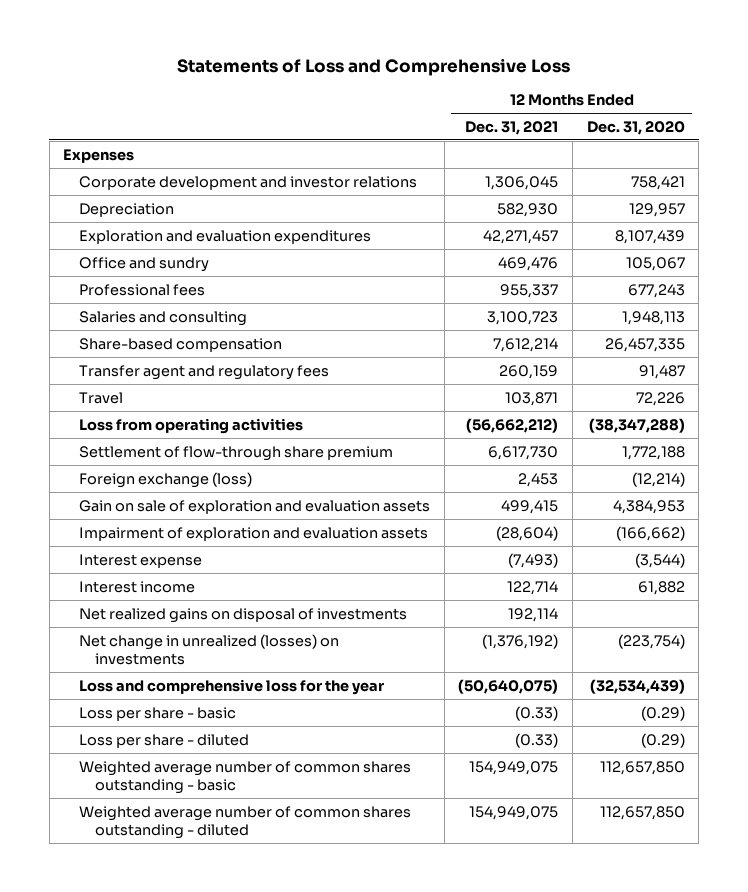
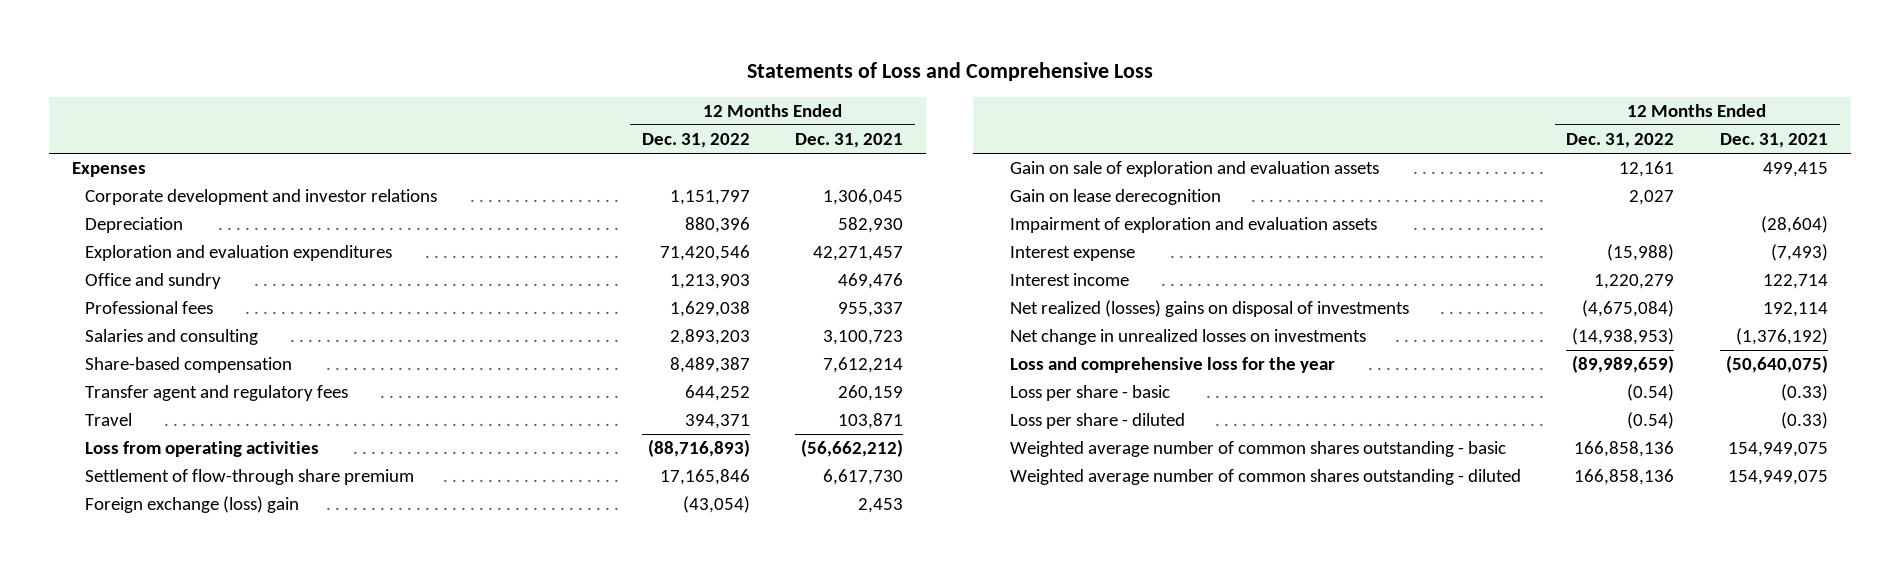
[586,120,685,135] Dec. 31, 2020 -> none
none -> [641,133,750,149] Dec. 31, 2022
[79,471,253,488] Foreign exchange (loss) -> [84,496,299,514] Foreign exchange (loss) gain
none -> [1009,189,1221,206] Gain on lease derecognition
[79,607,408,623] Net realized gains on disposal of investments -> [1009,300,1409,318] Net realized (losses) gains on disposal of investments
[79,633,340,665] Net change in unrealized (losses) on investments -> [1009,329,1366,346] Net change in unrealized losses on investments

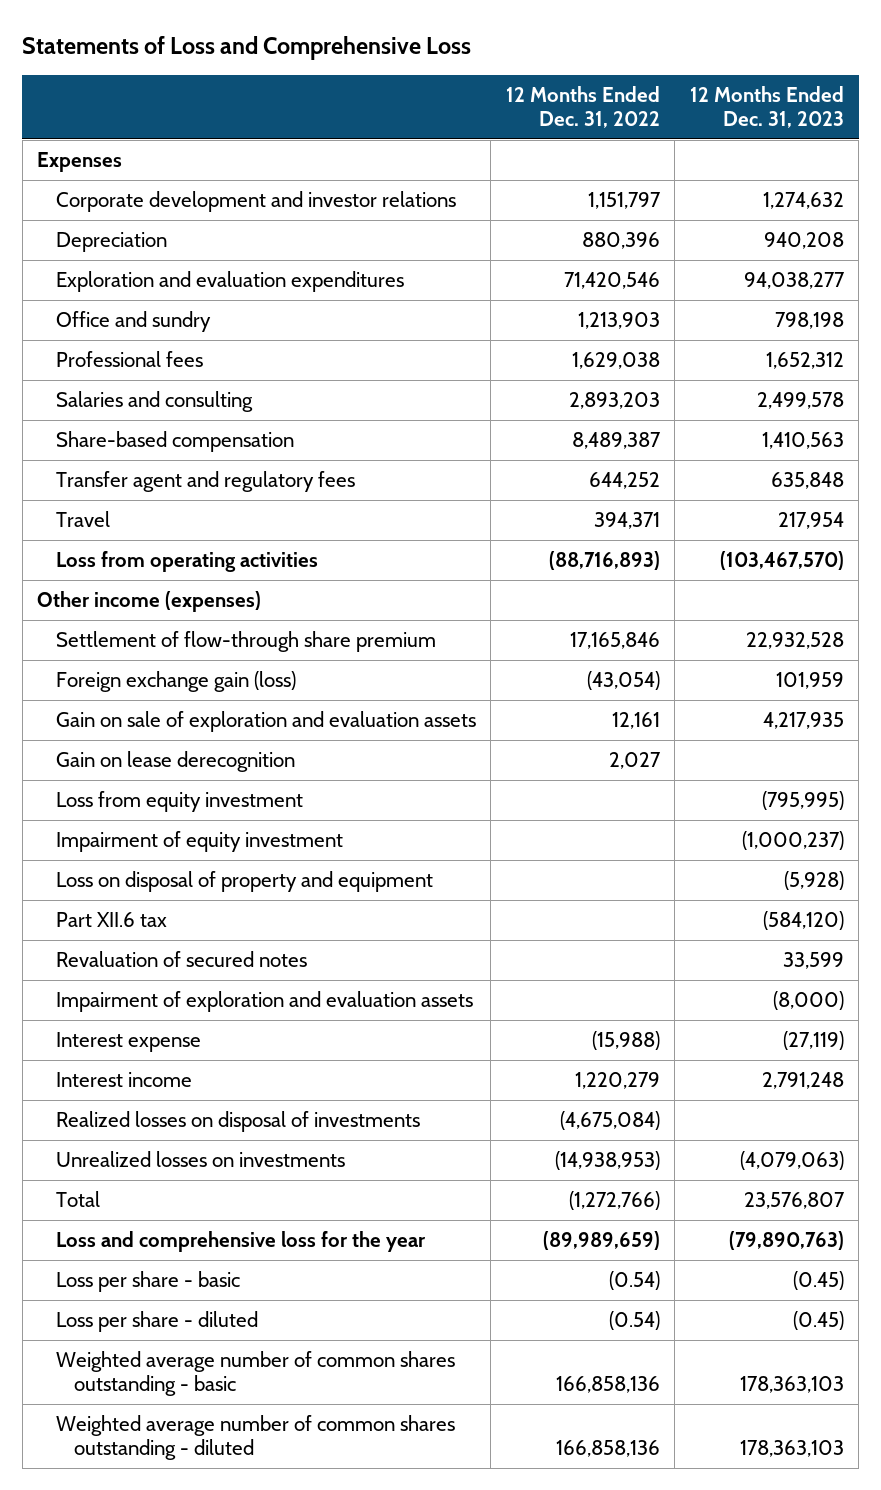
[795,133,904,149] Dec. 31, 2021 -> none
none -> [689,85,844,128] 12 Months Ended Dec. 31, 2023
none -> [37,591,262,613] Other income (expenses)
[84,496,299,514] Foreign exchange (loss) gain -> [55,671,296,693] Foreign exchange gain (loss)
none -> [55,791,303,813] Loss from equity investment
none -> [55,831,343,853] Impairment of equity investment
none -> [55,871,433,893] Loss on disposal of property and equipment
none -> [55,912,167,928] Part XII.6 tax
none -> [55,951,307,968] Revaluation of secured notes
[1009,300,1409,318] Net realized (losses) gains on disposal of investments -> [55,1111,420,1133] Realized losses on disposal of investments
[1009,329,1366,346] Net change in unrealized losses on investments -> [55,1151,345,1168] Unrealized losses on investments
none -> [55,1191,100,1208] Total

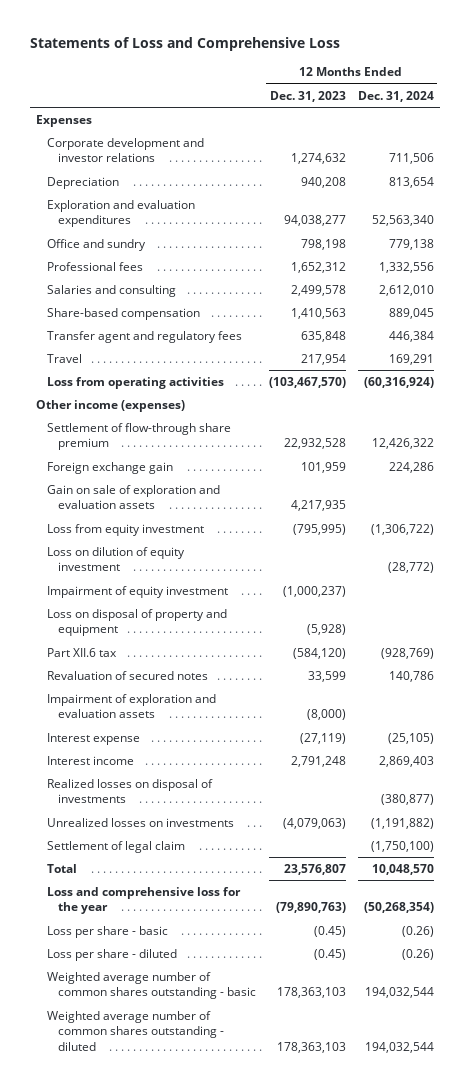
[505,85,660,128] 12 Months Ended Dec. 31, 2022 -> none
none -> [358,90,435,102] Dec. 31, 2024
[55,671,296,693] Foreign exchange gain (loss) -> [47,461,174,474] Foreign exchange gain
[55,751,295,773] Gain on lease derecognition -> none
none -> [47,546,186,572] Loss on dilution of equity investment
none -> [47,840,186,853] Settlement of legal claim

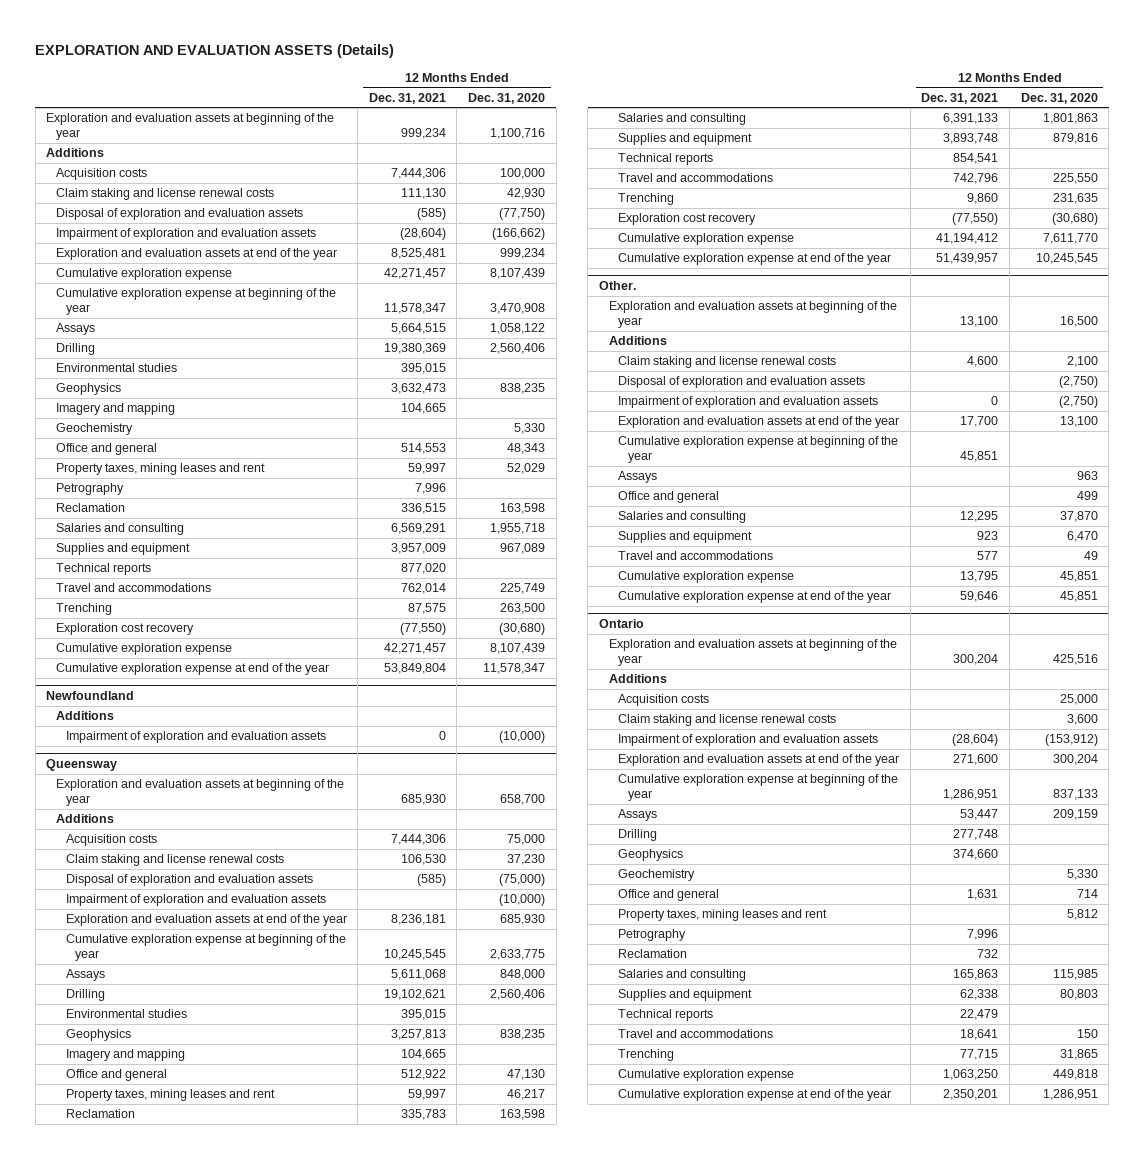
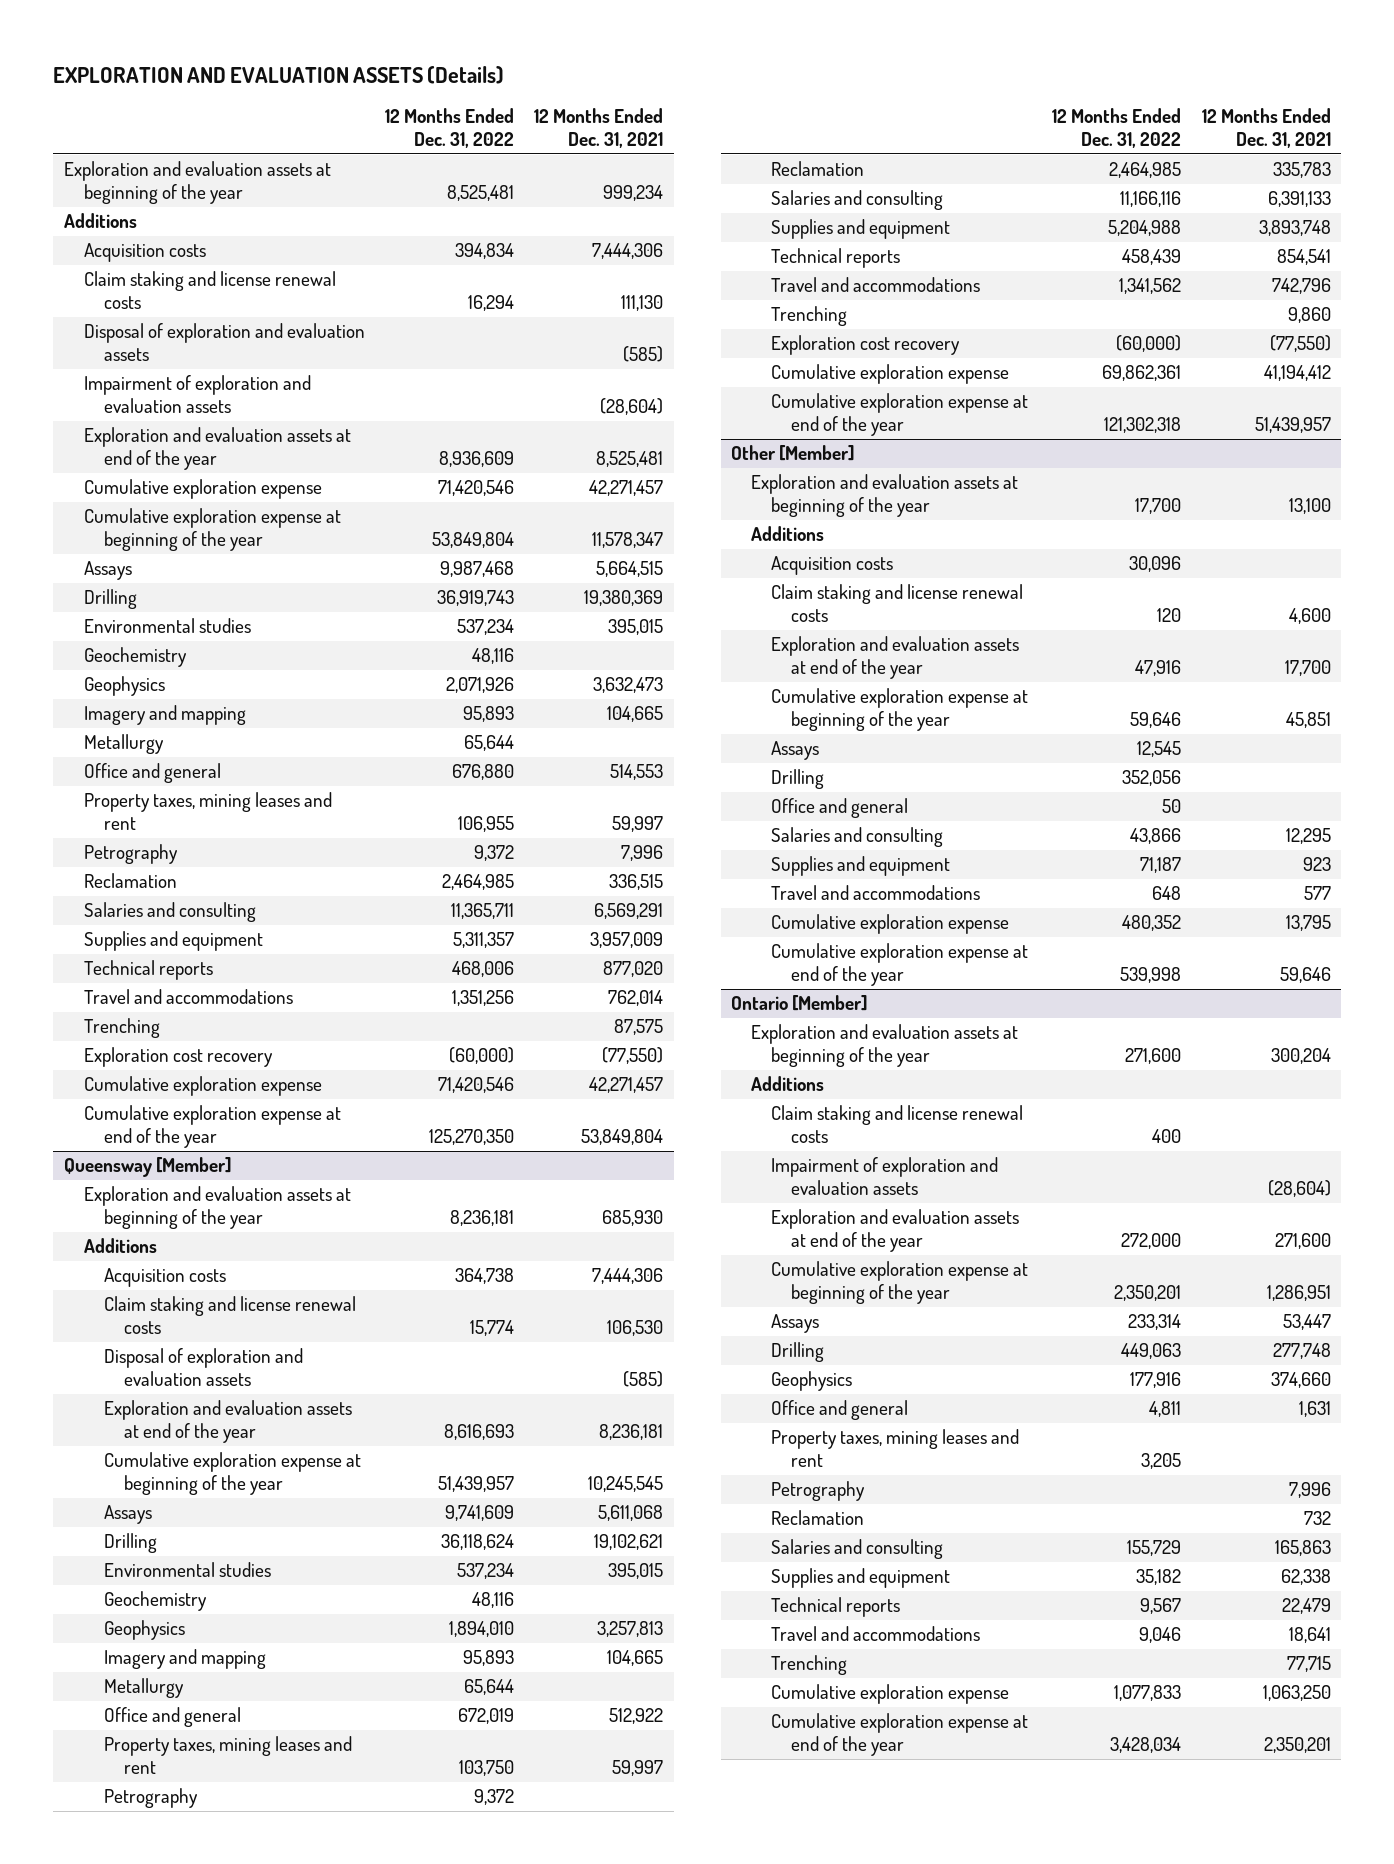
[467,92,545,104] Dec. 31, 2020 -> none
none -> [385,108,515,149] 12 Months Ended Dec. 31, 2022
[55,423,133,436] Geochemistry -> [83,647,187,668] Geochemistry
none -> [83,734,164,755] Metallurgy
[46,690,135,700] Newfoundland -> none
[55,711,114,721] Additions -> none
[65,731,326,744] Impairment of exploration and evaluation assets -> none
[46,758,118,771] Queensway -> [63,1157,232,1178] Queensway [Member]
[65,894,326,907] Impairment of exploration and evaluation assets -> none
none -> [103,1591,207,1612] Geochemistry
none -> [103,1678,184,1699] Metallurgy
none -> [103,1788,198,1809] Petrography
[598,280,636,290] Other. -> [731,445,856,462] Other [Member]
none -> [770,556,893,576] Acquisition costs
[618,376,866,389] Disposal of exploration and evaluation assets -> none
[618,396,879,409] Impairment of exploration and evaluation assets -> none
none -> [770,769,824,790] Drilling
[598,618,644,628] Ontario -> [731,995,869,1012] Ontario [Member]
[618,694,710,707] Acquisition costs -> none
[618,869,696,882] Geochemistry -> none

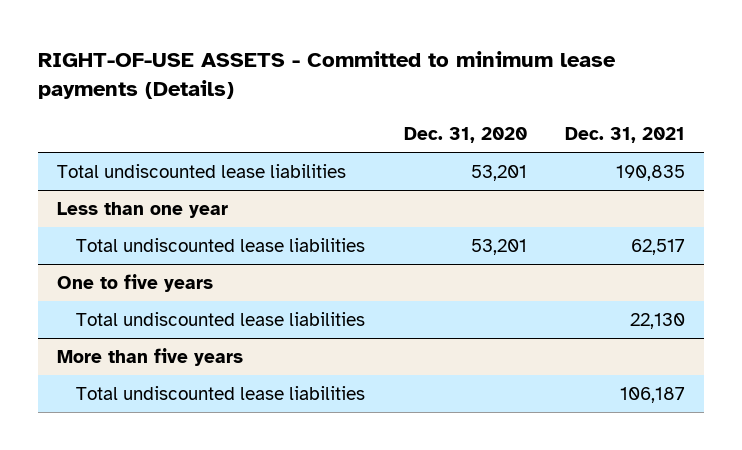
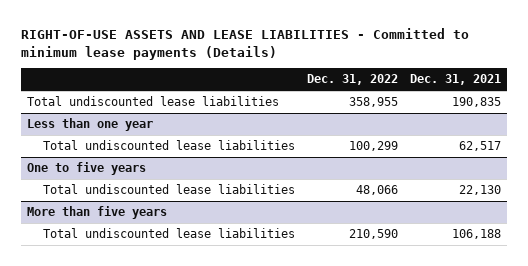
[37,51,616,100] RIGHT-OF-USE ASSETS - Committed to minimum lease payments (Details) -> [21,28,470,60] RIGHT-OF-USE ASSETS AND LEASE LIABILITIES - Committed to minimum lease payments (Details)
[403,127,527,144] Dec. 31, 2020 -> none
none -> [306,74,398,86] Dec. 31, 2022
[619,386,685,403] 106,187 -> [451,229,501,240] 106,188

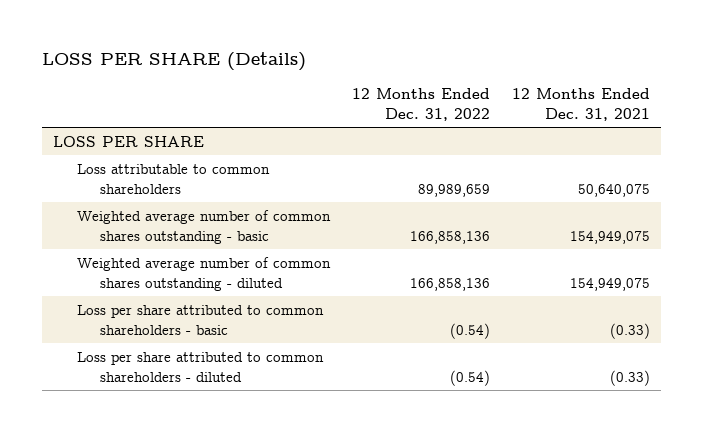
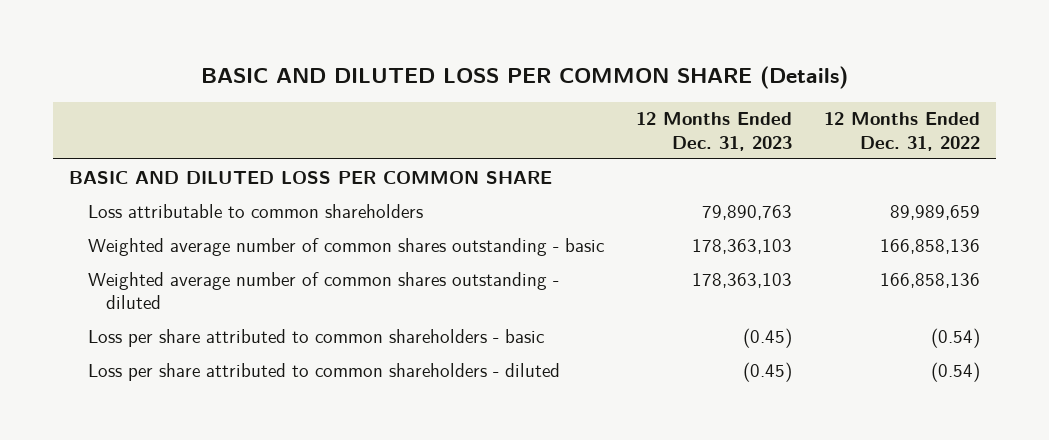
[41,52,306,72] LOSS PER SHARE (Details) -> [200,65,848,89] BASIC AND DILUTED LOSS PER COMMON SHARE (Details)
[512,88,651,121] 12 Months Ended Dec. 31, 2021 -> none
none -> [635,112,792,151] 12 Months Ended Dec. 31, 2023
[52,135,204,147] LOSS PER SHARE -> [69,170,553,184] BASIC AND DILUTED LOSS PER COMMON SHARE

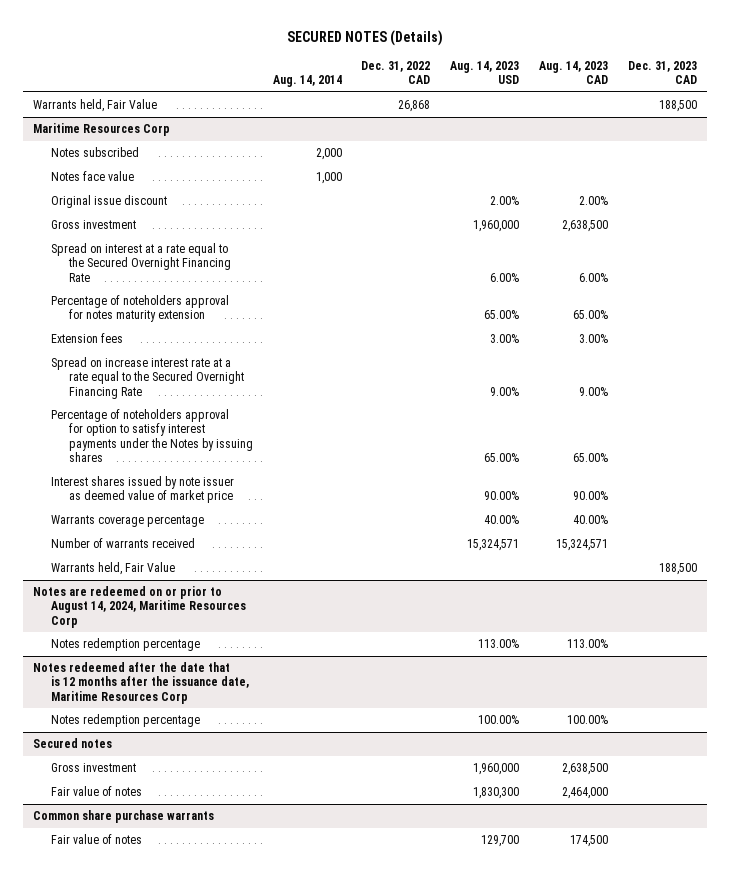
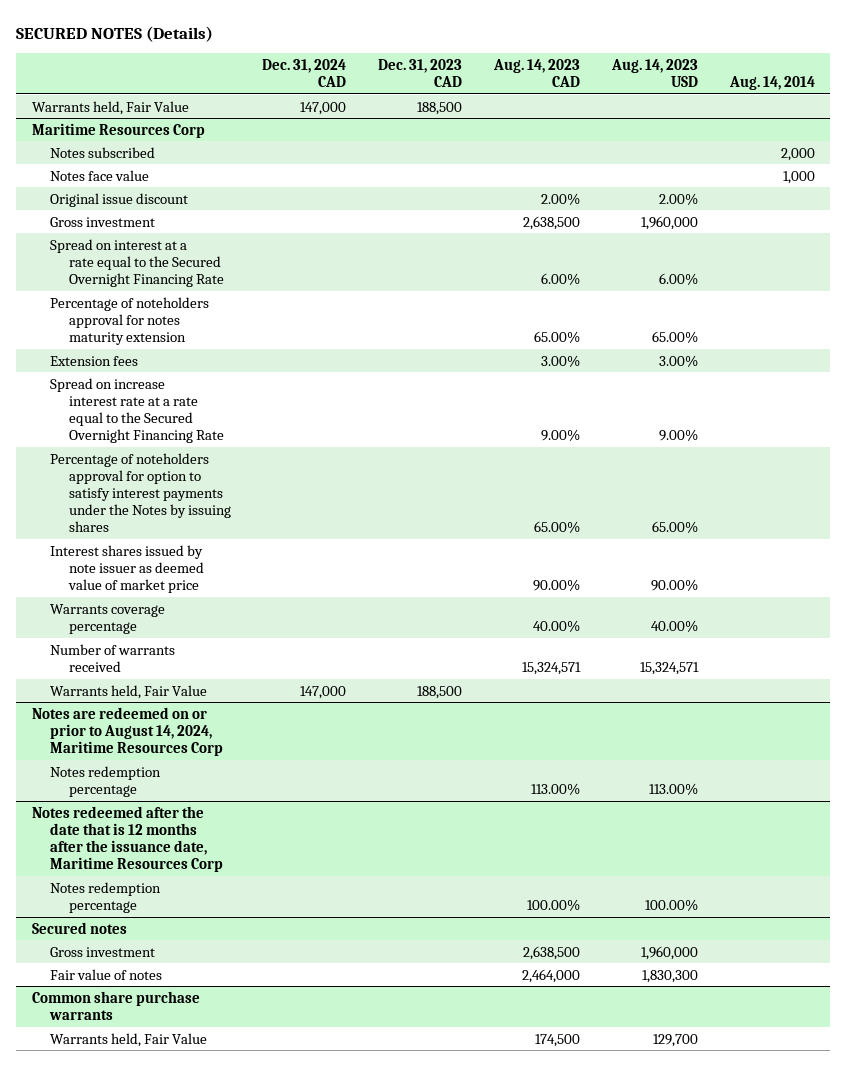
[361,61,431,85] Dec. 31, 2022 CAD -> none
none -> [262,58,347,87] Dec. 31, 2024 CAD
[50,834,142,845] Fair value of notes -> [50,1032,208,1047] Warrants held, Fair Value

